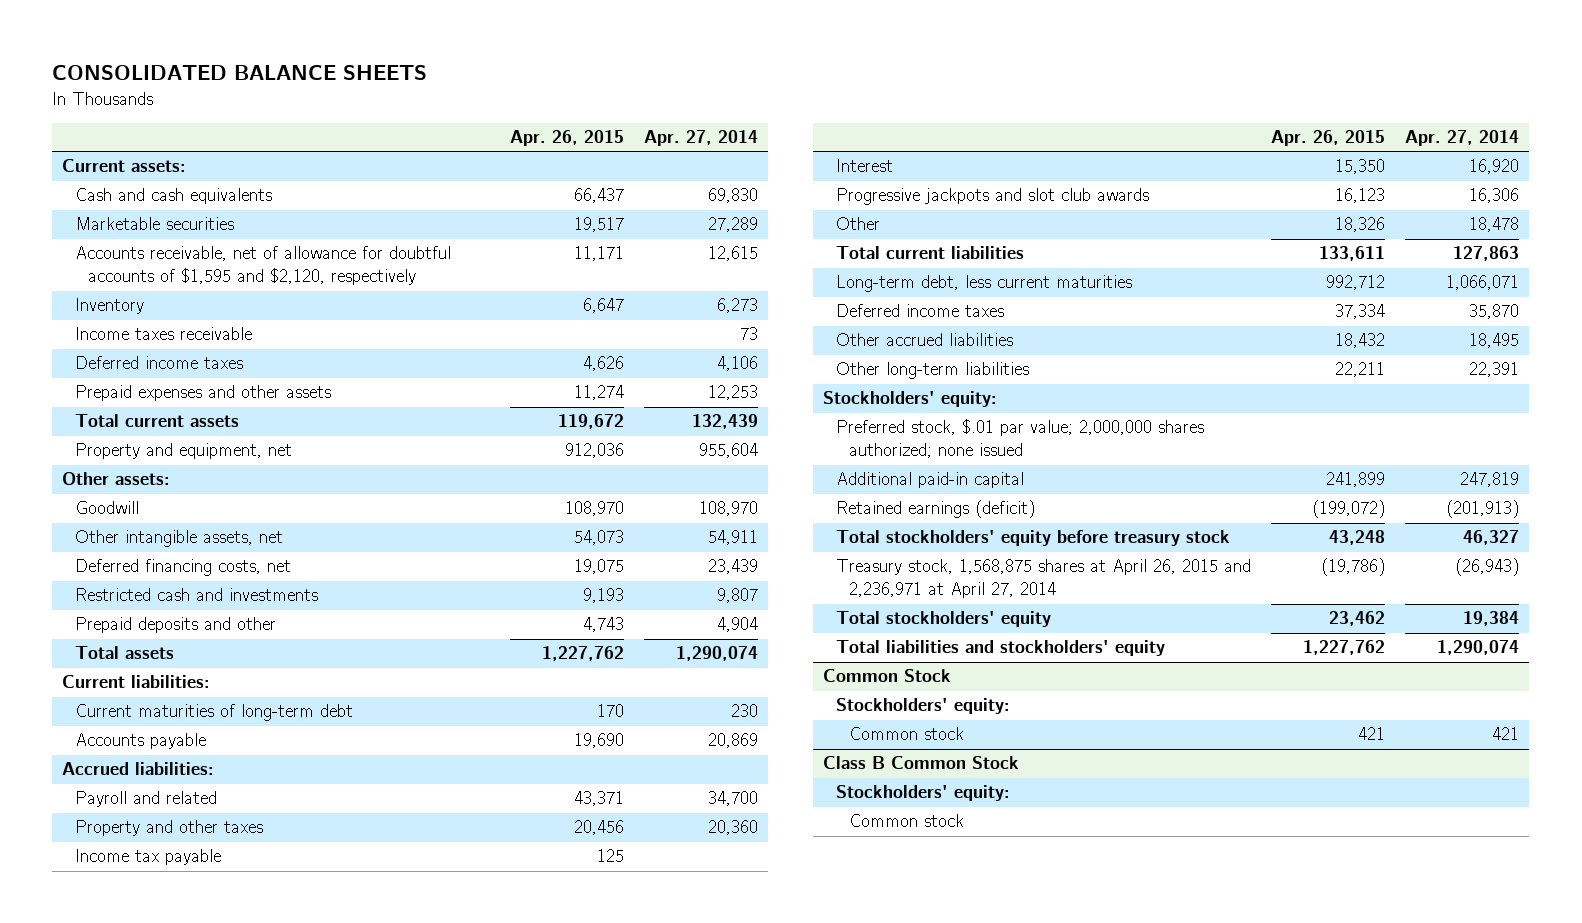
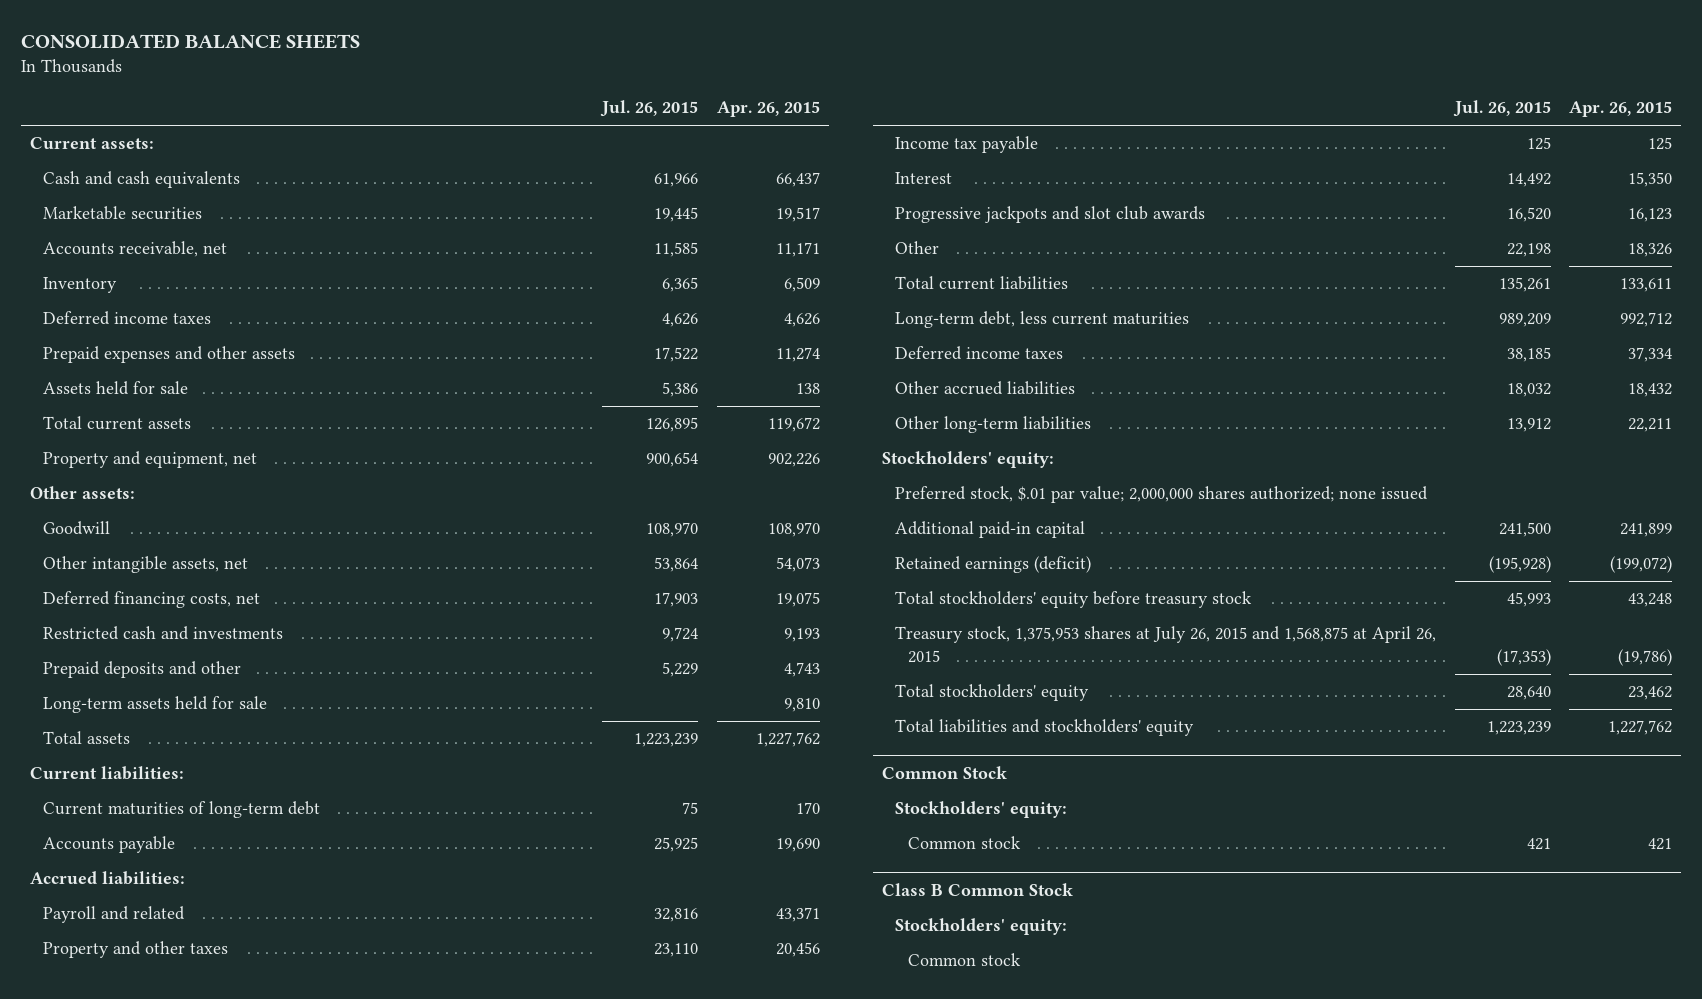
[644,130,759,147] Apr. 27, 2014 -> none
none -> [600,100,699,118] Jul. 26, 2015
[75,327,253,341] Income taxes receivable -> none
[75,246,452,286] Accounts receivable, net of allowance for doubtful accounts of $1,595 and $2,120, respectively -> [42,241,227,258] Accounts receivable, net
[583,298,625,314] 6,647 -> [783,277,820,293] 6,509
none -> [42,381,188,396] Assets held for sale
[565,443,625,459] 912,036 -> [767,453,820,468] 902,226
none -> [42,696,267,714] Long-term assets held for sale
[836,559,1252,599] Treasury stock, 1,568,875 shares at April 26, 2015 and 2,236,971 at April 27, 2014 -> [895,626,1437,664] Treasury stock, 1,375,953 shares at July 26, 2015 and 1,568,875 at April 26, 2015

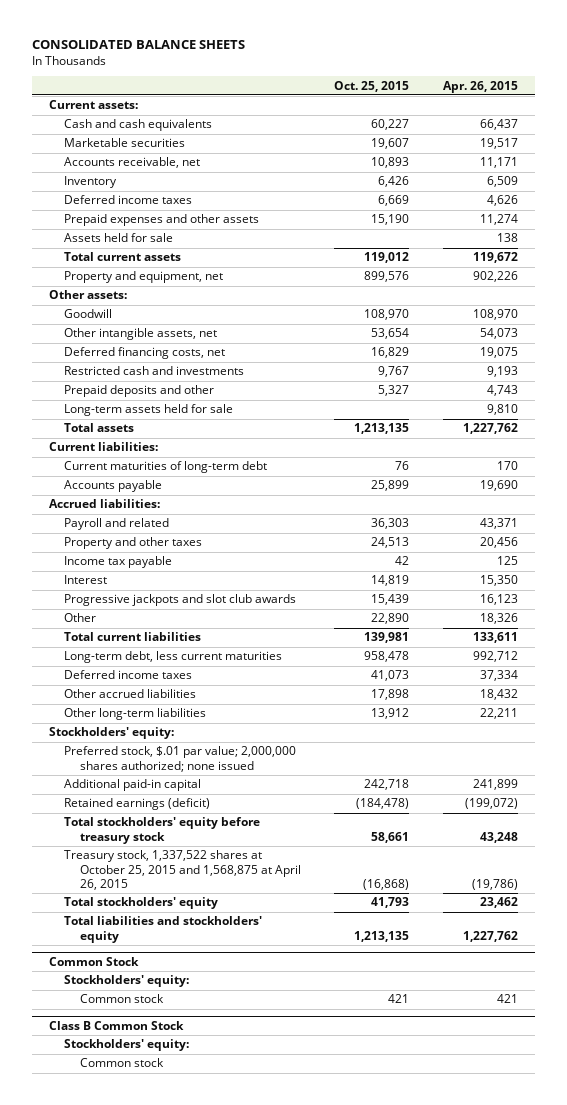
[600,100,699,118] Jul. 26, 2015 -> none
none -> [334,80,410,92] Oct. 25, 2015
[895,626,1437,664] Treasury stock, 1,375,953 shares at July 26, 2015 and 1,568,875 at April 26, 2015 -> [64,850,301,891] Treasury stock, 1,337,522 shares at October 25, 2015 and 1,568,875 at April 26, 2015

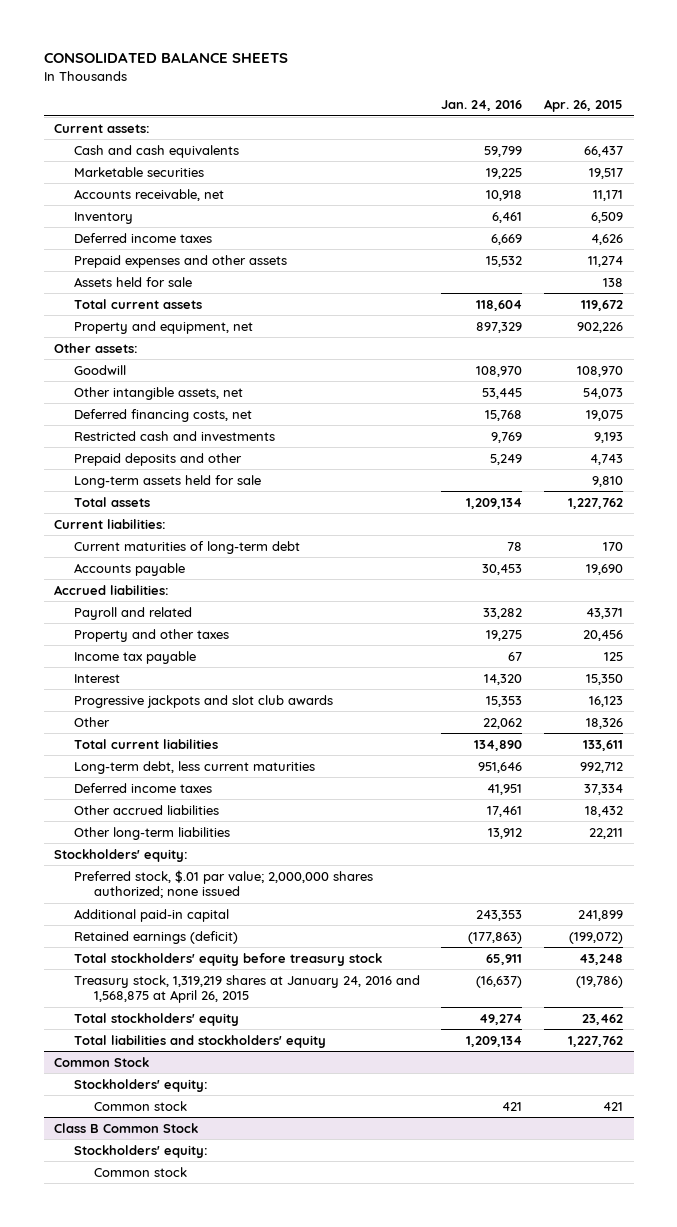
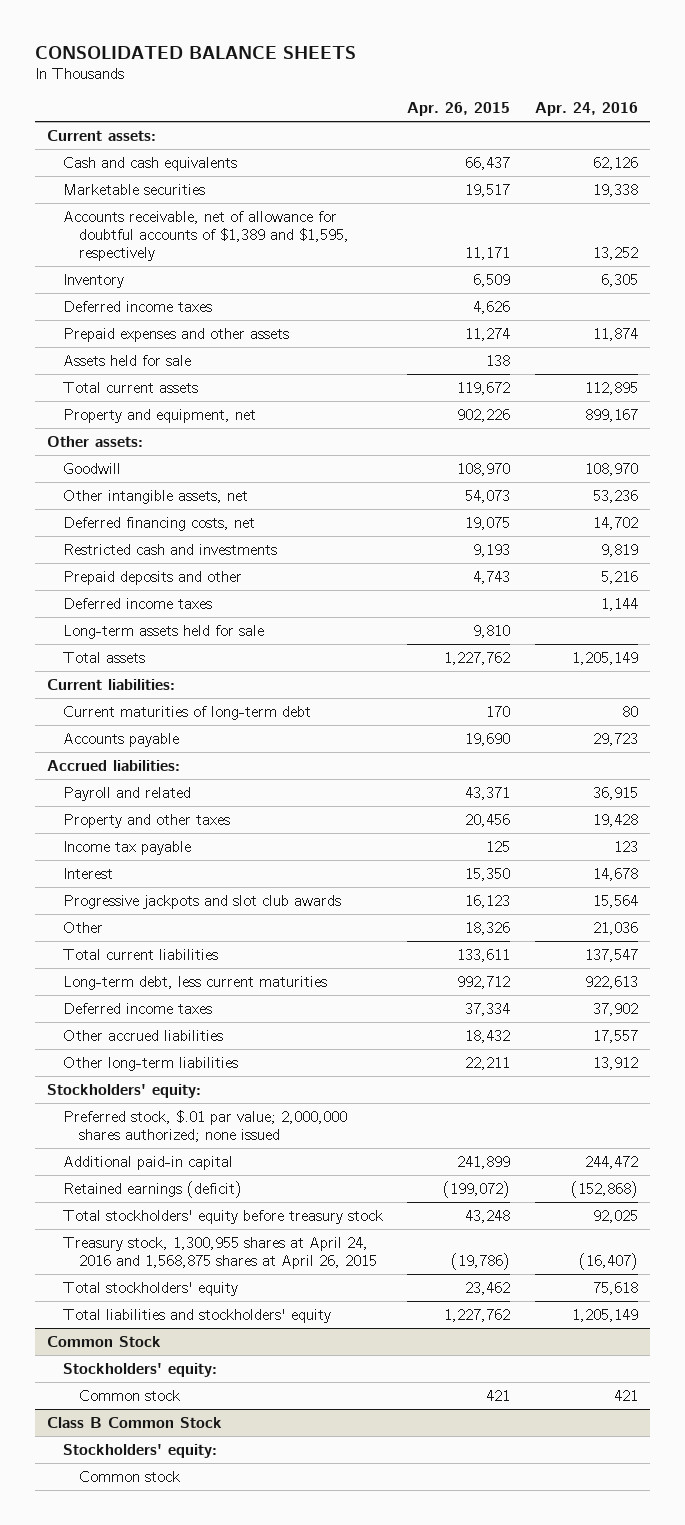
[441,100,523,112] Jan. 24, 2016 -> none
none -> [534,101,638,116] Apr. 24, 2016
[74,188,225,201] Accounts receivable, net -> [62,210,349,261] Accounts receivable, net of allowance for doubtful accounts of $1,389 and $1,595, respectively
none -> [62,597,212,609] Deferred income taxes
[74,974,421,1004] Treasury stock, 1,319,219 shares at January 24, 2016 and 1,568,875 at April 26, 2015 -> [62,1236,377,1269] Treasury stock, 1,300,955 shares at April 24, 2016 and 1,568,875 shares at April 26, 2015

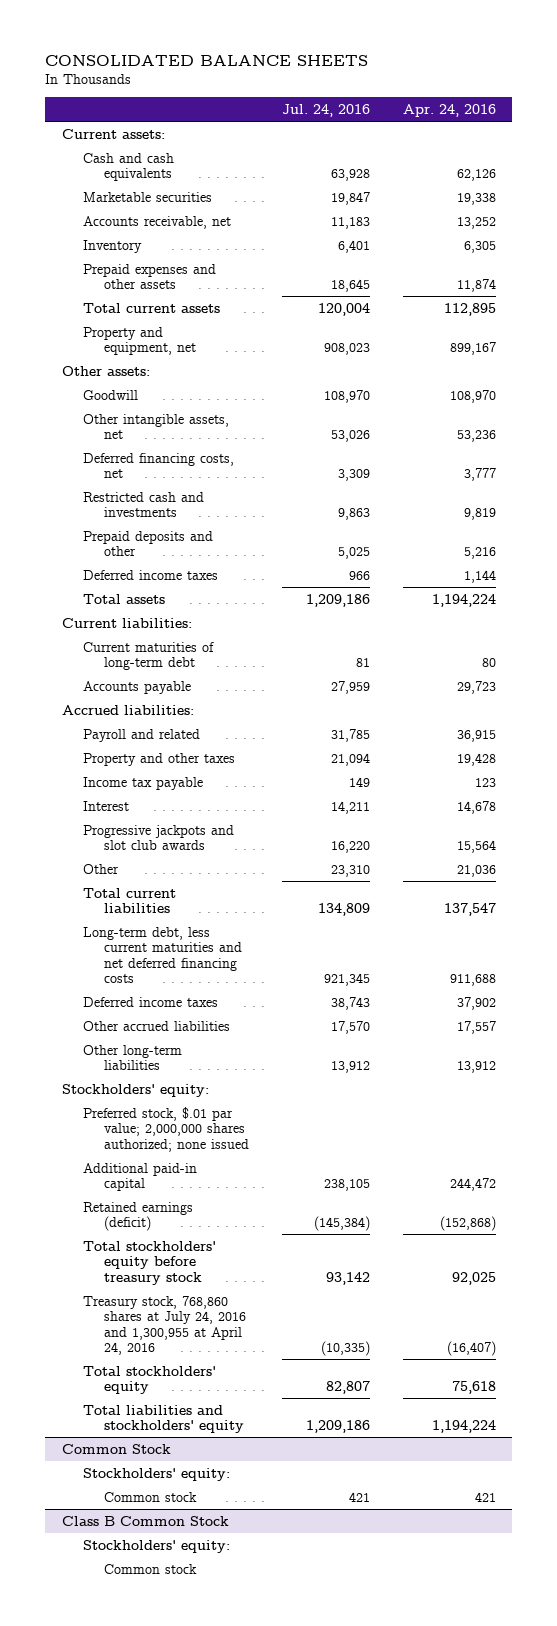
[407,101,511,116] Apr. 26, 2015 -> none
none -> [281,103,370,117] Jul. 24, 2016
[62,210,349,261] Accounts receivable, net of allowance for doubtful accounts of $1,389 and $1,595, respectively -> [82,215,231,229] Accounts receivable, net
[62,300,212,312] Deferred income taxes -> none
[62,354,191,366] Assets held for sale -> none
[592,516,638,530] 14,702 -> [463,468,496,482] 3,777
[62,624,264,639] Long-term assets held for sale -> none
[571,651,638,665] 1,205,149 -> [431,593,496,607] 1,194,224
[62,975,327,990] Long-term debt, less current maturities -> [82,926,242,983] Long-term debt, less current maturities and net deferred financing costs
[584,975,638,989] 922,613 -> [449,973,496,986] 911,688
[62,1236,377,1269] Treasury stock, 1,300,955 shares at April 24, 2016 and 1,568,875 shares at April 26, 2015 -> [82,1295,246,1355] Treasury stock, 768,860 shares at July 24, 2016 and 1,300,955 at April 24, 2016
[571,1308,638,1322] 1,205,149 -> [431,1420,496,1434] 1,194,224

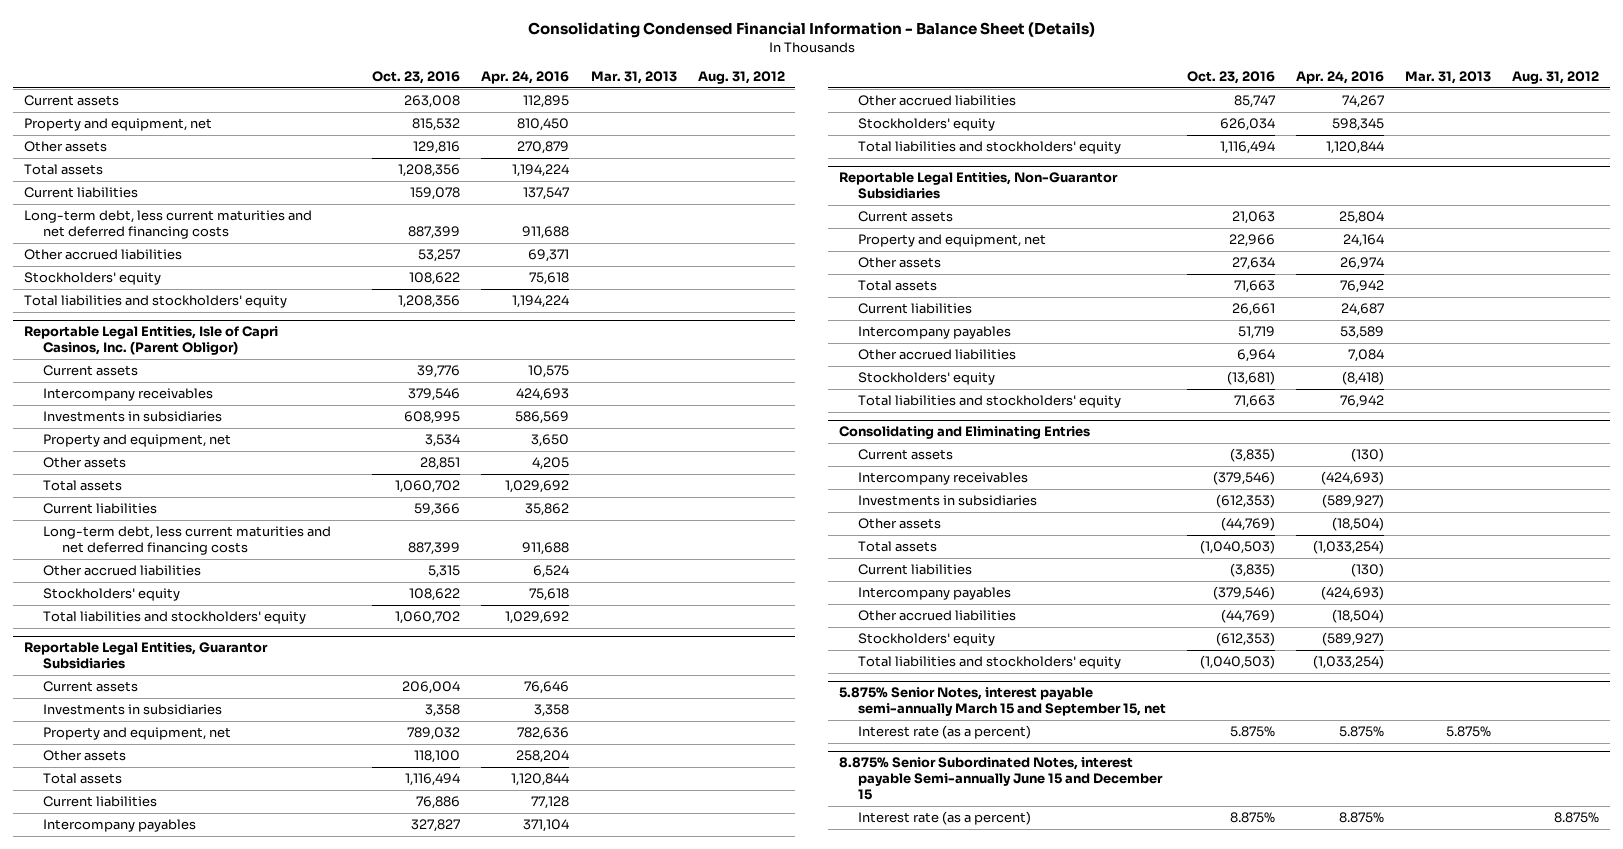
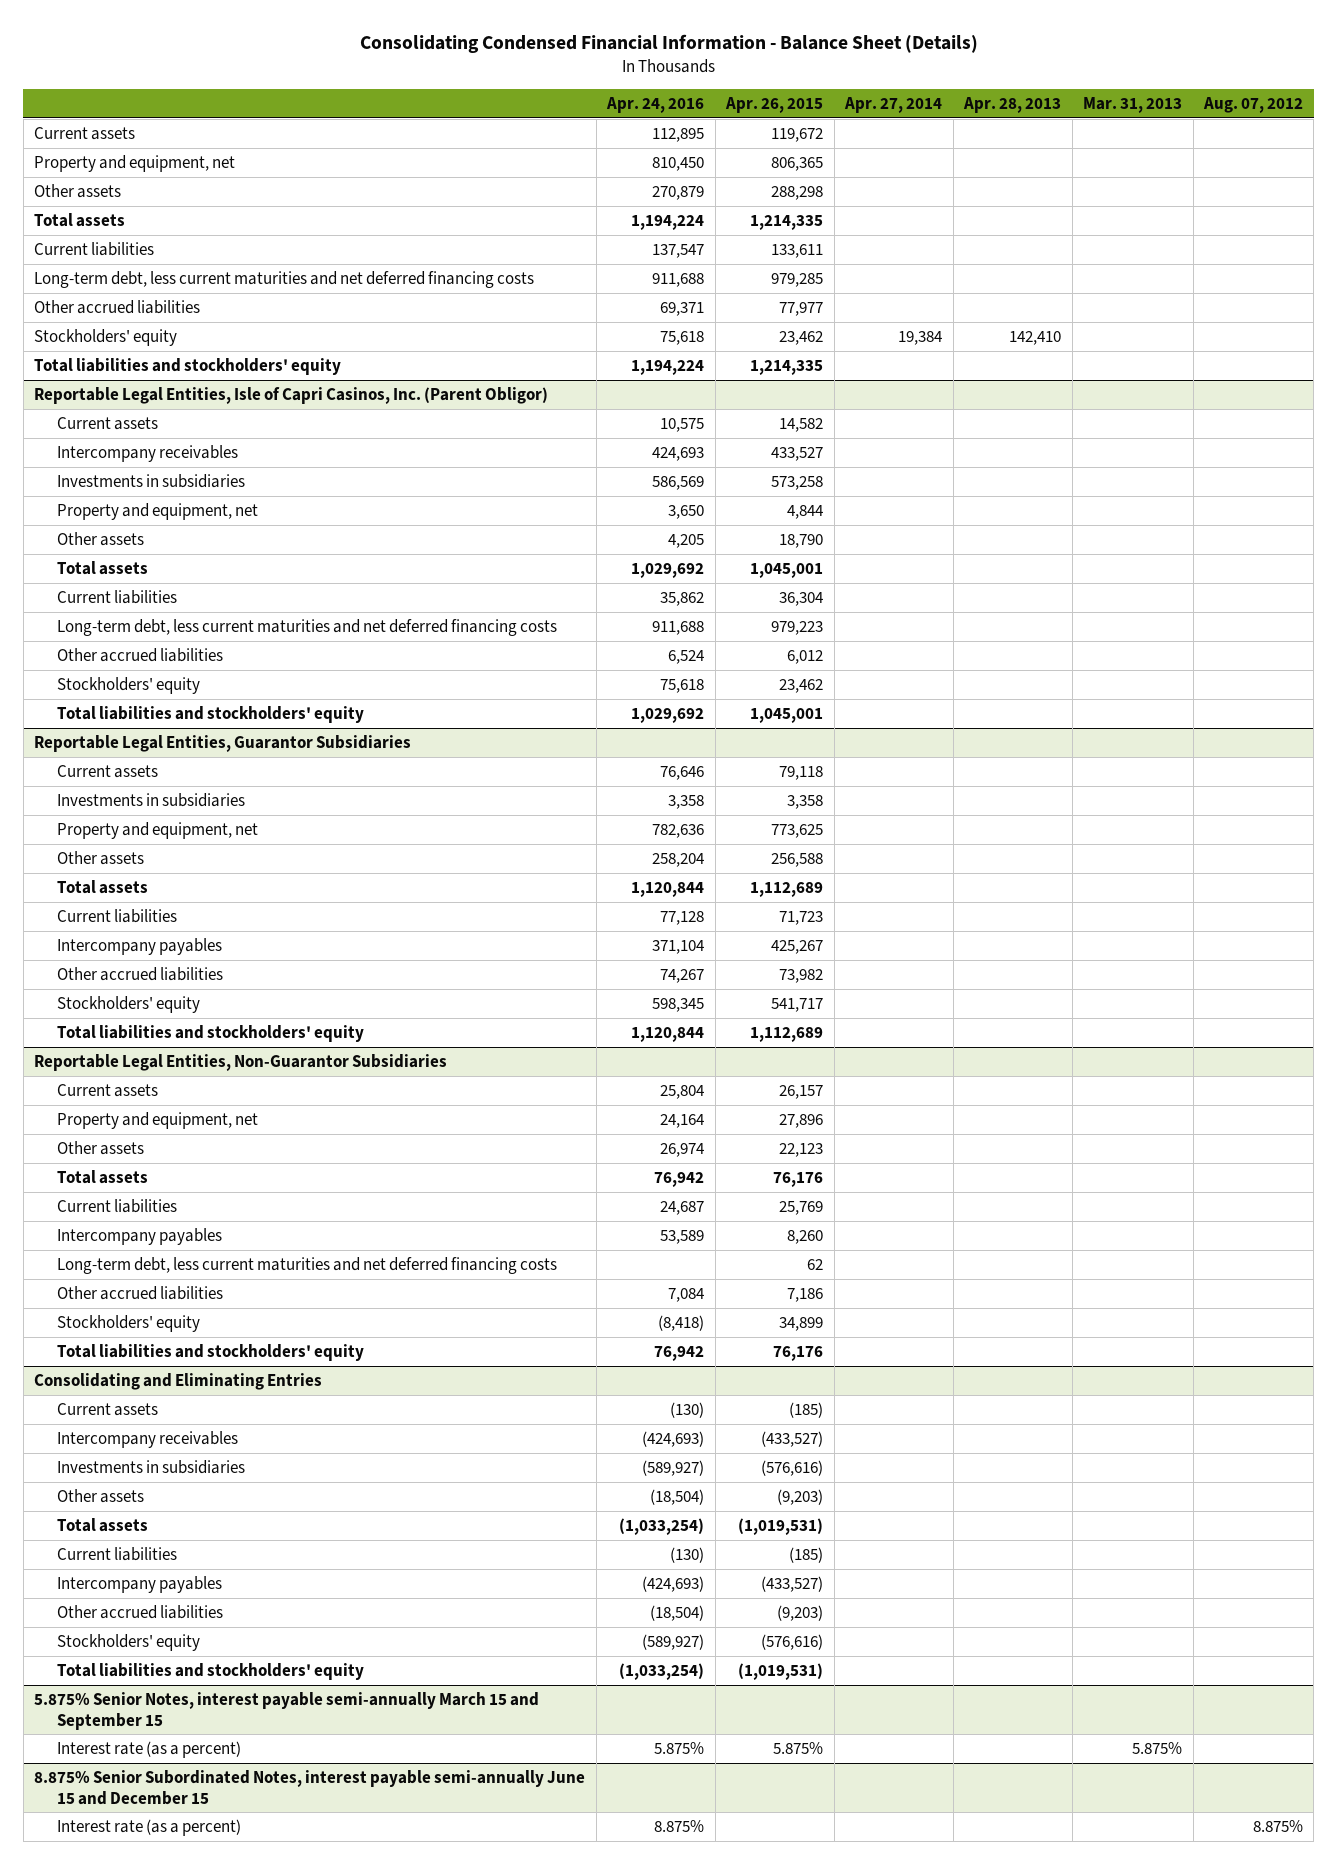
[372,71,461,85] Oct. 23, 2016 -> none
[697,71,785,85] Aug. 31, 2012 -> none
none -> [725,97,824,114] Apr. 26, 2015
none -> [844,97,943,114] Apr. 27, 2014
none -> [963,97,1062,114] Apr. 28, 2013
none -> [1203,97,1304,114] Aug. 07, 2012
none -> [57,1256,558,1274] Long-term debt, less current maturities and net deferred financing costs
[838,687,1166,717] 5.875% Senior Notes, interest payable semi-annually March 15 and September 15, net -> [34,1691,540,1730] 5.875% Senior Notes, interest payable semi-annually March 15 and September 15
[838,757,1163,801] 8.875% Senior Subordinated Notes, interest payable Semi-annually June 15 and December 15 -> [34,1769,586,1805] 8.875% Senior Subordinated Notes, interest payable semi-annually June 15 and December 15

